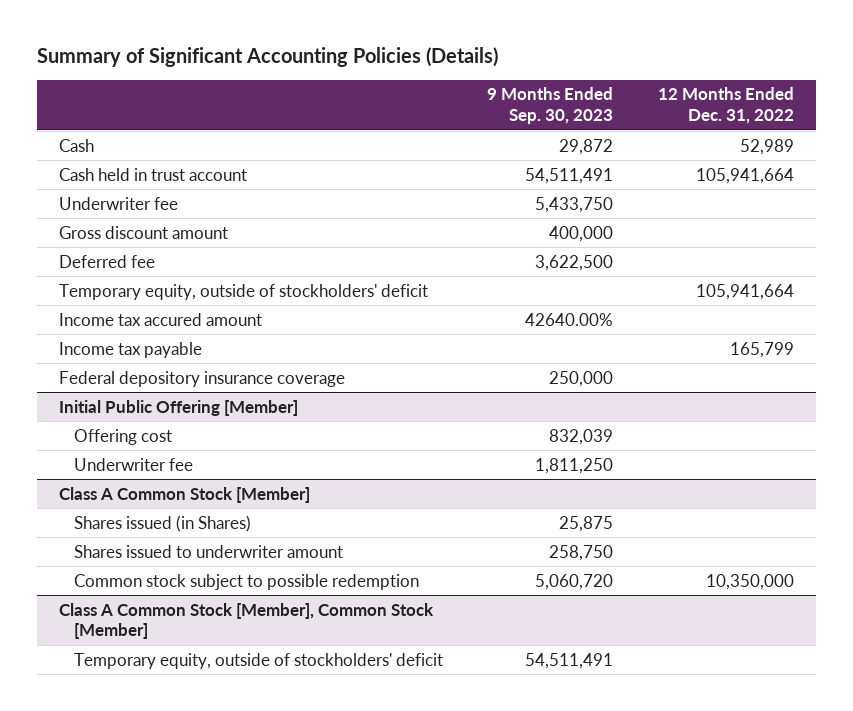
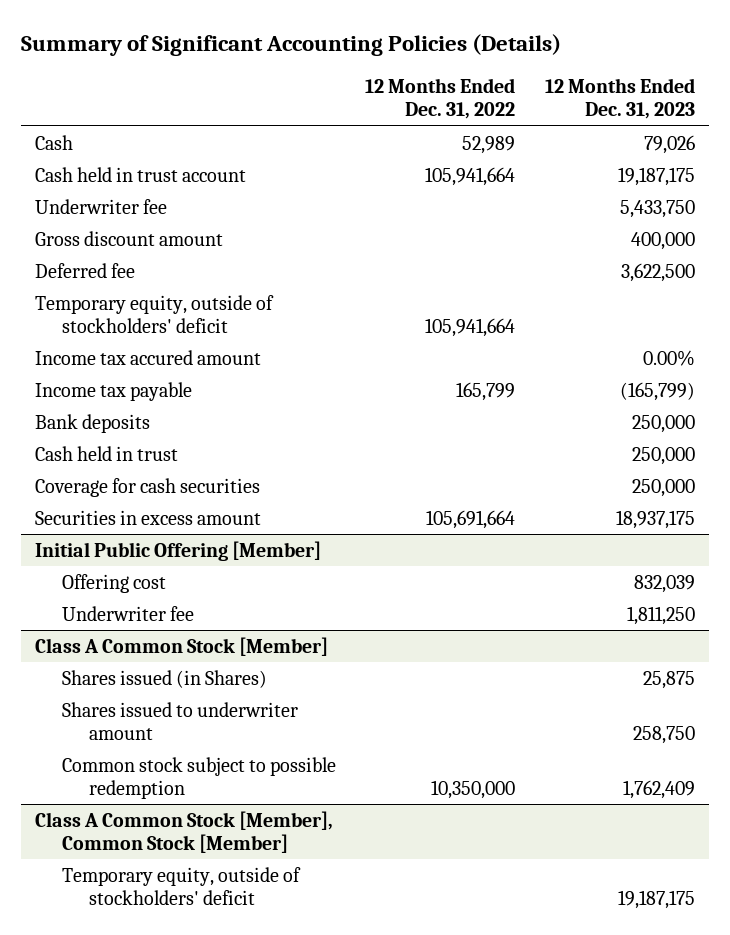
[487,87,614,124] 9 Months Ended Sep. 30, 2023 -> none
none -> [544,78,695,120] 12 Months Ended Dec. 31, 2023
[59,370,346,387] Federal depository insurance coverage -> none
none -> [35,413,151,433] Bank deposits
none -> [35,445,179,461] Cash held in trust
none -> [35,477,261,497] Coverage for cash securities
none -> [35,509,262,525] Securities in excess amount

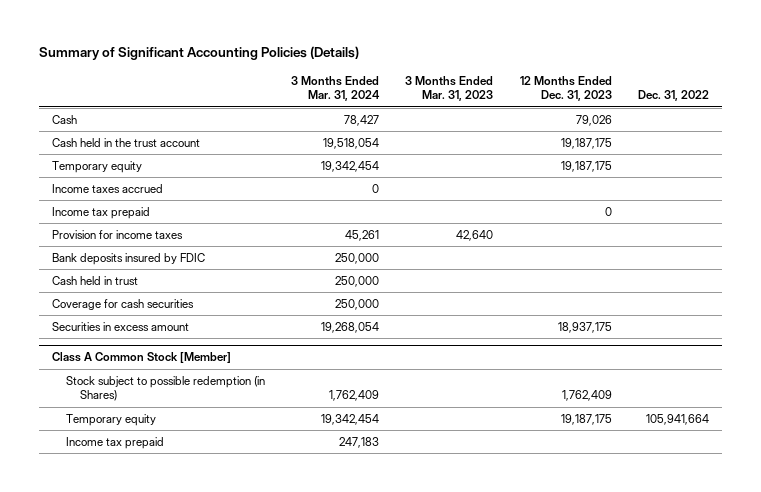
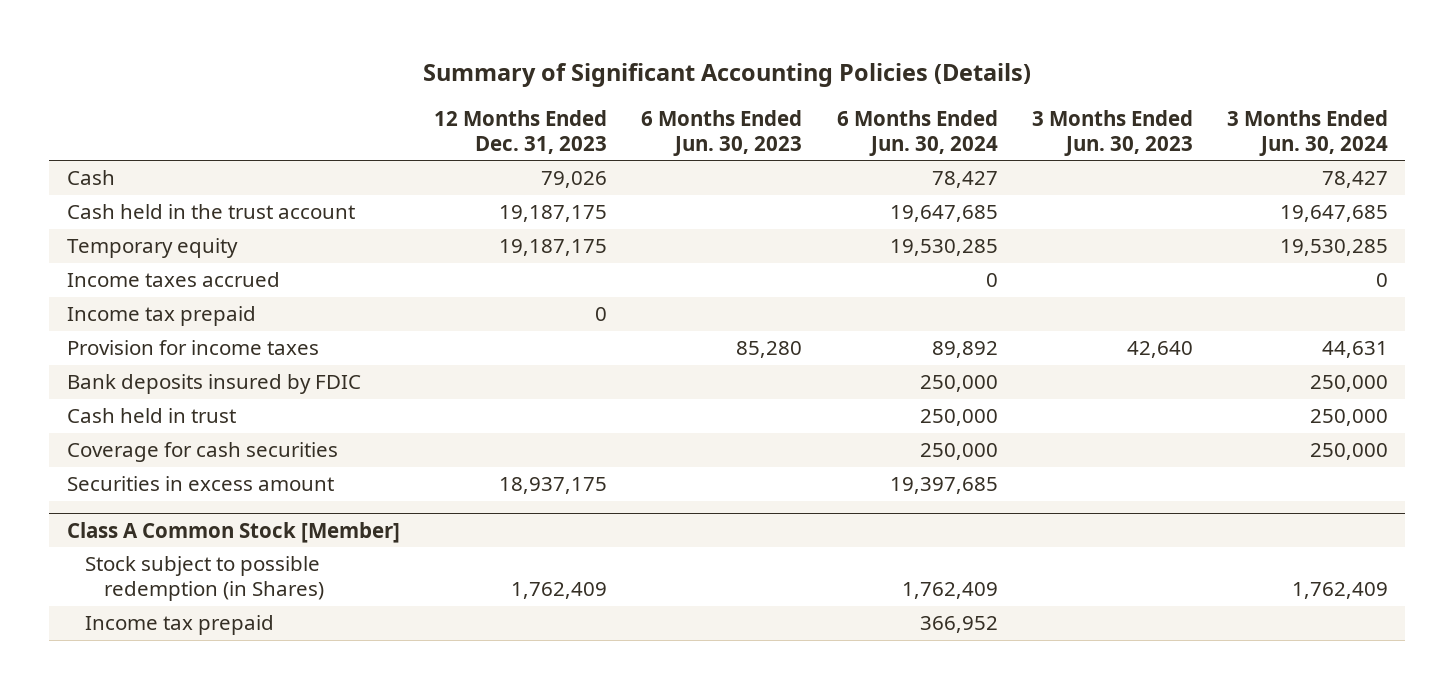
[291,75,381,102] 3 Months Ended Mar. 31, 2024 -> none
[405,75,494,102] 3 Months Ended Mar. 31, 2023 -> none
[637,90,709,102] Dec. 31, 2022 -> none
none -> [641,110,803,156] 6 Months Ended Jun. 30, 2023
none -> [836,110,998,156] 6 Months Ended Jun. 30, 2024
none -> [1031,110,1193,156] 3 Months Ended Jun. 30, 2023
none -> [1227,110,1389,156] 3 Months Ended Jun. 30, 2024
[65,413,156,426] Temporary equity -> none

